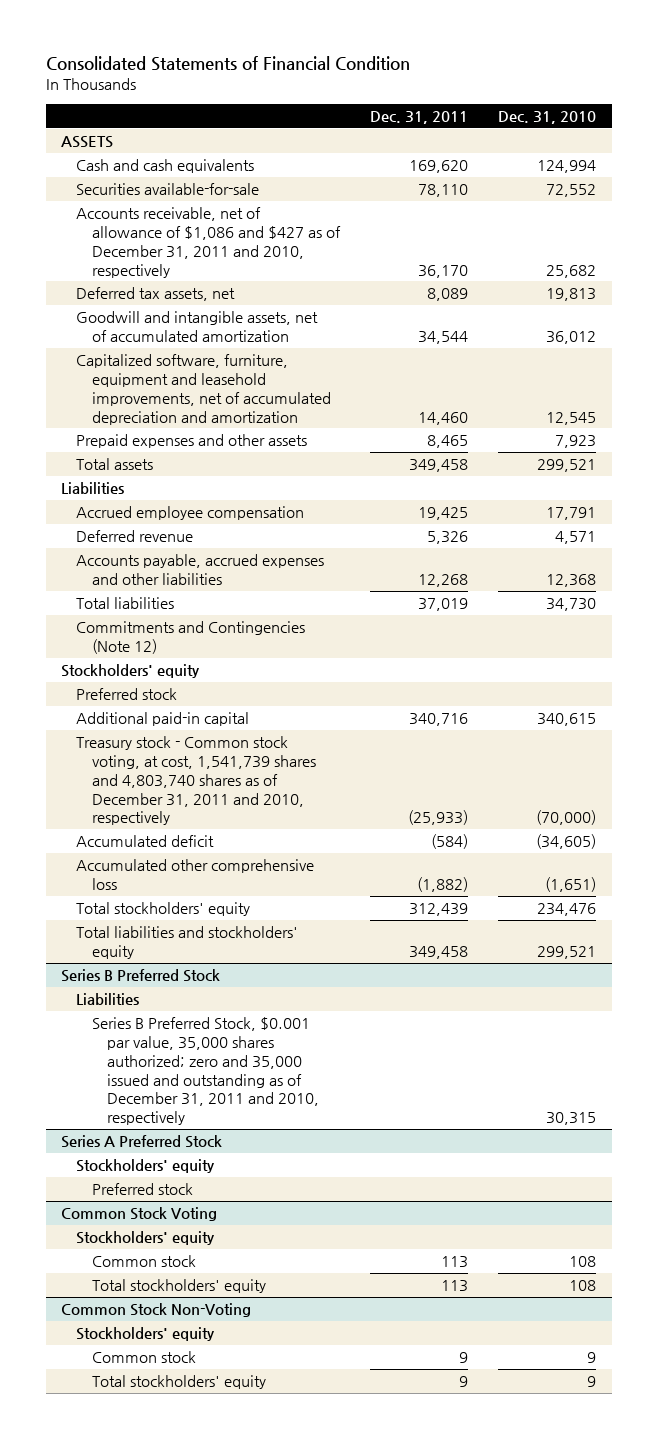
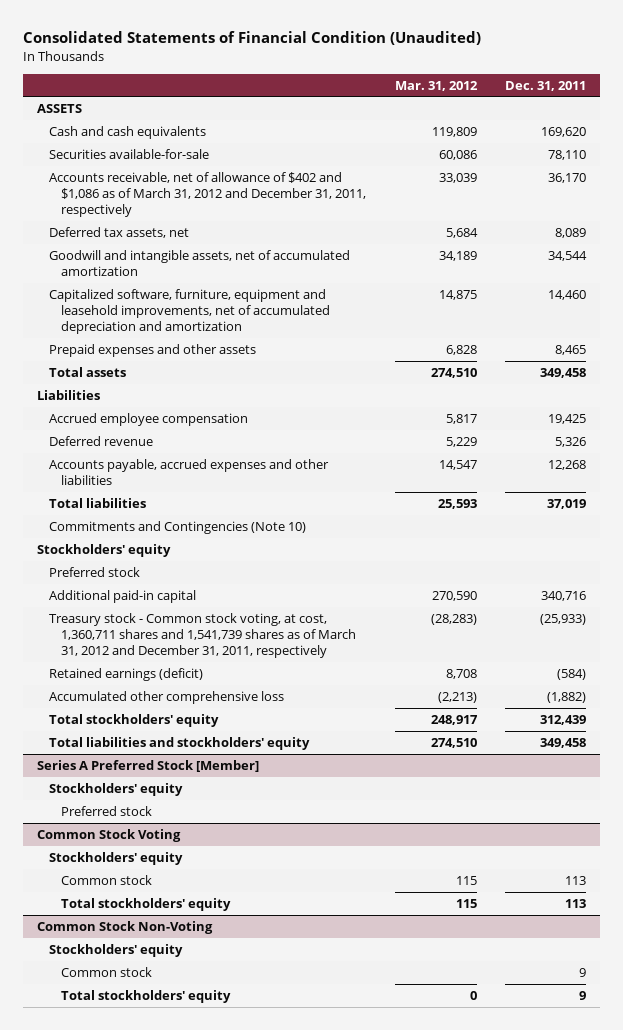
[45,55,410,71] Consolidated Statements of Financial Condition -> [23,31,482,46] Consolidated Statements of Financial Condition (Unaudited)
[498,111,597,125] Dec. 31, 2010 -> none
none -> [394,80,478,91] Mar. 31, 2012
[76,207,341,278] Accounts receivable, net of allowance of $1,086 and $427 as of December 31, 2011 and 2010, respectively -> [49,171,367,218] Accounts receivable, net of allowance of $402 and $1,086 as of March 31, 2012 and December 31, 2011, respectively
[76,621,306,654] Commitments and Contingencies (Note 12) -> [49,520,307,534] Commitments and Contingencies (Note 10)
[76,736,316,826] Treasury stock - Common stock voting, at cost, 1,541,739 shares and 4,803,740 shares as of December 31, 2011 and 2010, respectively -> [49,612,357,659] Treasury stock - Common stock voting, at cost, 1,360,711 shares and 1,541,739 shares as of March 31, 2012 and December 31, 2011, respectively
[76,835,215,848] Accumulated deficit -> [49,667,204,681] Retained earnings (deficit)
[60,969,220,983] Series B Preferred Stock -> none
[76,993,140,1006] Liabilities -> none
[91,1017,319,1126] Series B Preferred Stock, $0.001 par value, 35,000 shares authorized; zero and 35,000 issued and outstanding as of December 31, 2011 and 2010, respectively -> none
[60,1135,222,1149] Series A Preferred Stock -> [37,759,260,772] Series A Preferred Stock [Member]

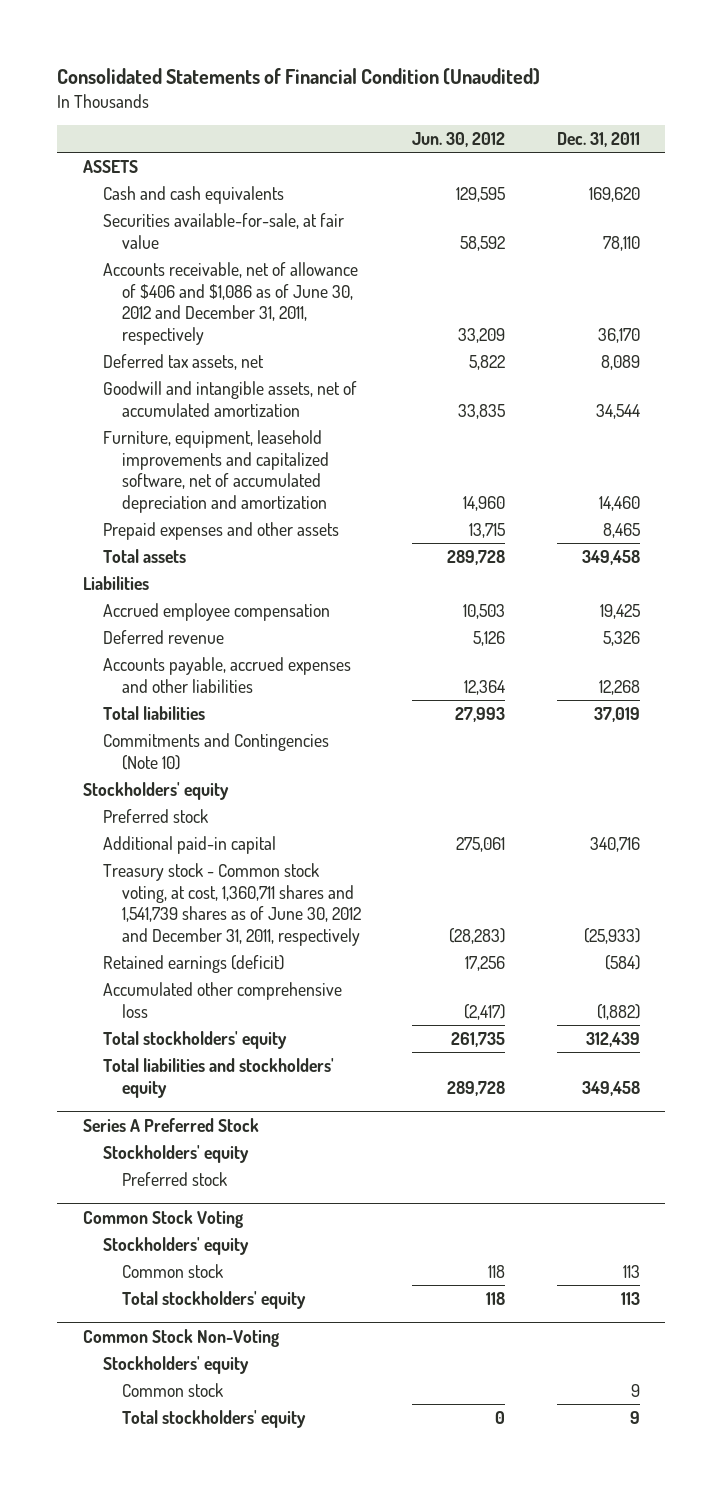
[394,80,478,91] Mar. 31, 2012 -> none
none -> [412,132,506,148] Jun. 30, 2012
[49,148,210,159] Securities available-for-sale -> [102,213,344,249] Securities available-for-sale, at fair value
[49,171,367,218] Accounts receivable, net of allowance of $402 and $1,086 as of March 31, 2012 and December 31, 2011, respectively -> [102,262,358,346] Accounts receivable, net of allowance of $406 and $1,086 as of June 30, 2012 and December 31, 2011, respectively
[49,288,331,335] Capitalized software, furniture, equipment and leasehold improvements, net of accumulated depreciation and amortization -> [102,430,330,514] Furniture, equipment, leasehold improvements and capitalized software, net of accumulated depreciation and amortization
[49,612,357,659] Treasury stock - Common stock voting, at cost, 1,360,711 shares and 1,541,739 shares as of March 31, 2012 and December 31, 2011, respectively -> [102,863,362,947] Treasury stock - Common stock voting, at cost, 1,360,711 shares and 1,541,739 shares as of June 30, 2012 and December 31, 2011, respectively
[37,759,260,772] Series A Preferred Stock [Member] -> [83,1117,260,1132] Series A Preferred Stock

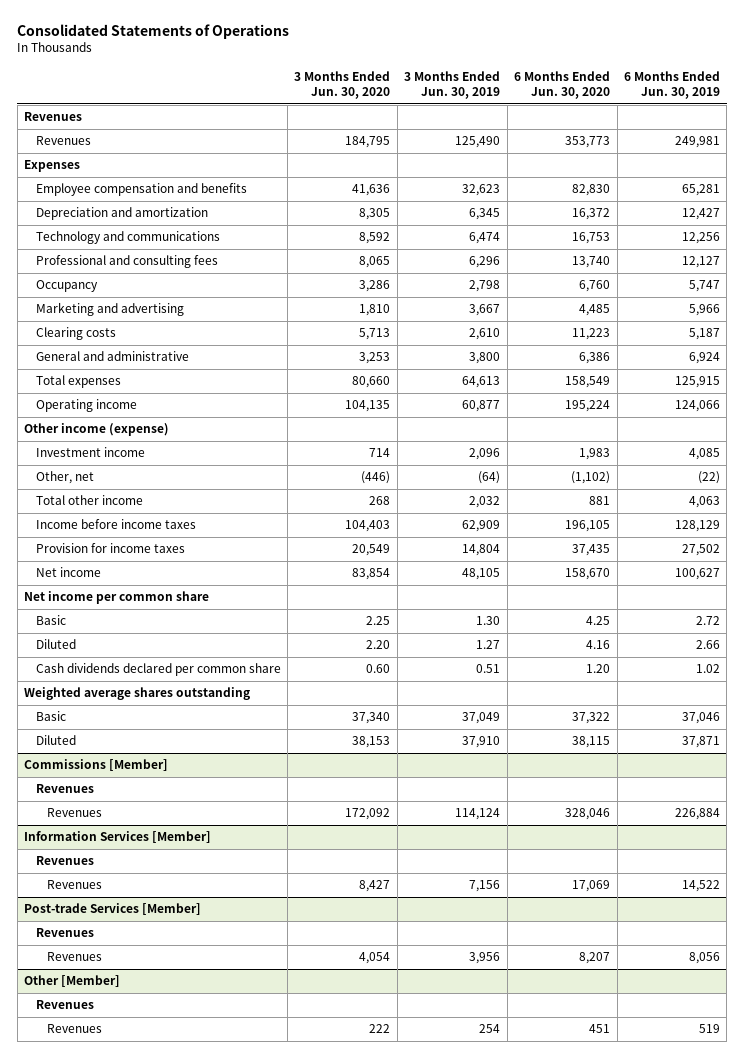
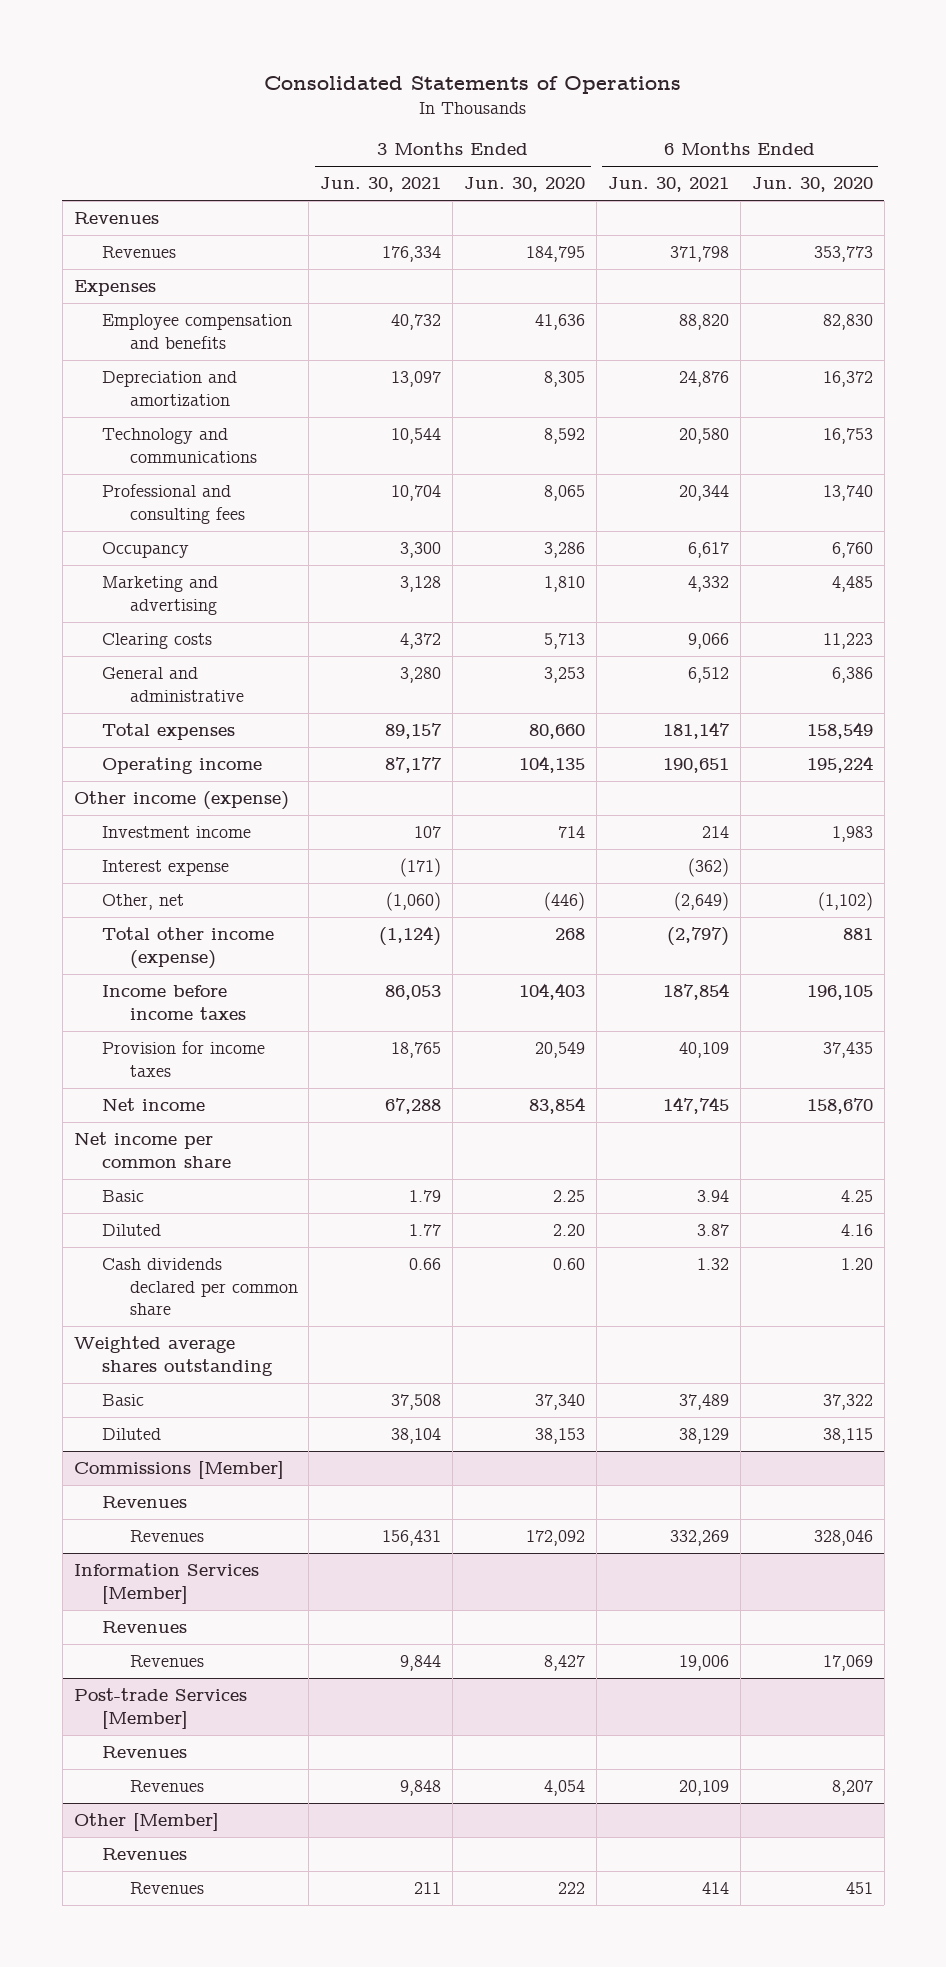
[404,70,501,100] 3 Months Ended Jun. 30, 2019 -> none
[623,70,720,100] 6 Months Ended Jun. 30, 2019 -> none
none -> [320,177,442,193] Jun. 30, 2021
none -> [607,177,729,193] Jun. 30, 2021
none -> [101,860,229,877] Interest expense
[35,495,143,506] Total other income -> [101,927,274,969] Total other income (expense)

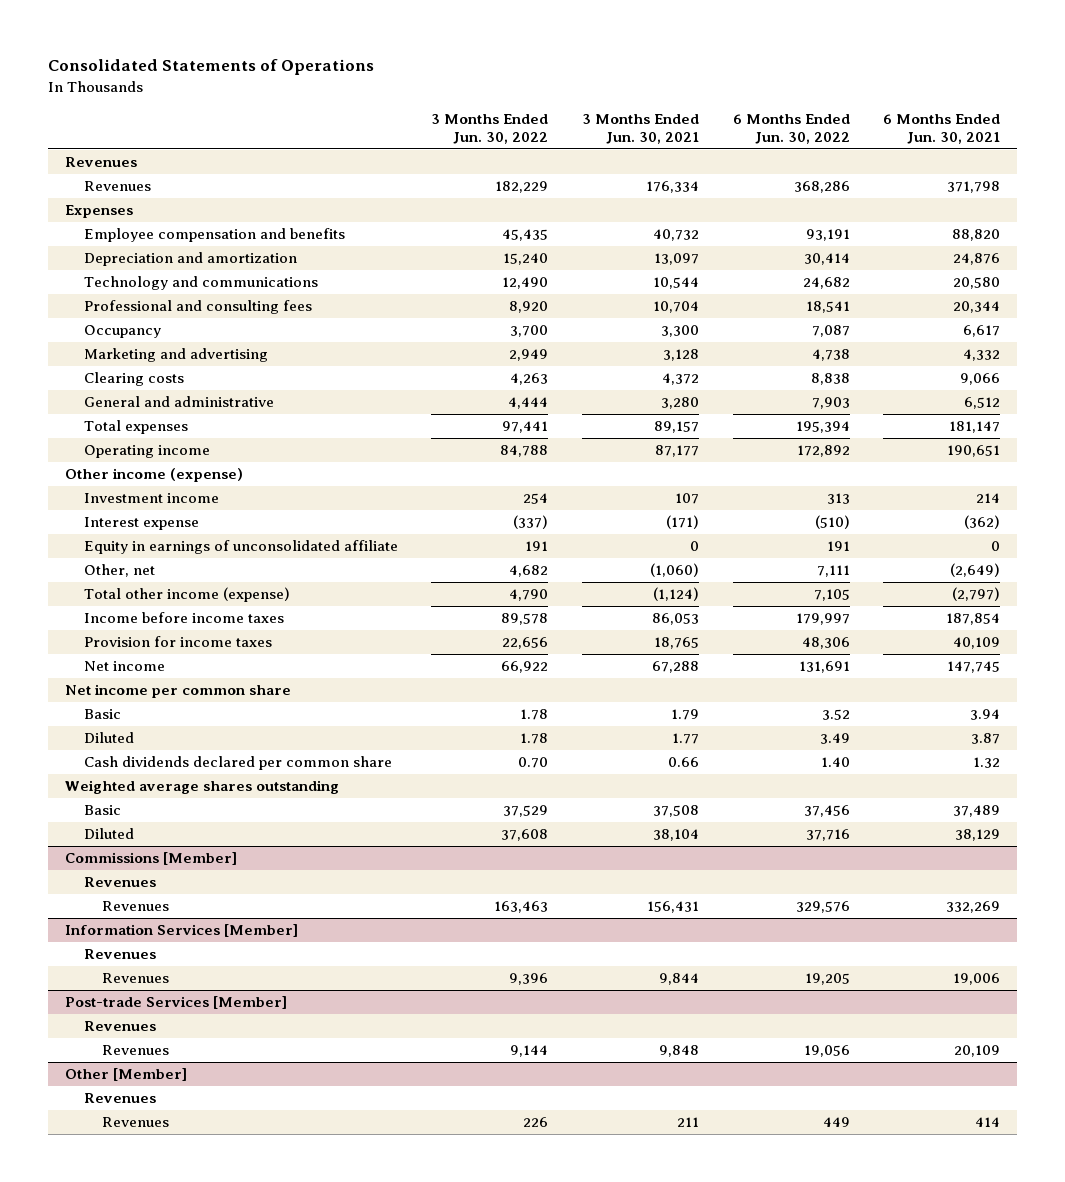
[464,177,586,193] Jun. 30, 2020 -> none
[751,177,873,193] Jun. 30, 2020 -> none
none -> [431,113,549,144] 3 Months Ended Jun. 30, 2022
none -> [732,113,850,144] 6 Months Ended Jun. 30, 2022
none -> [83,540,398,555] Equity in earnings of unconsolidated affiliate

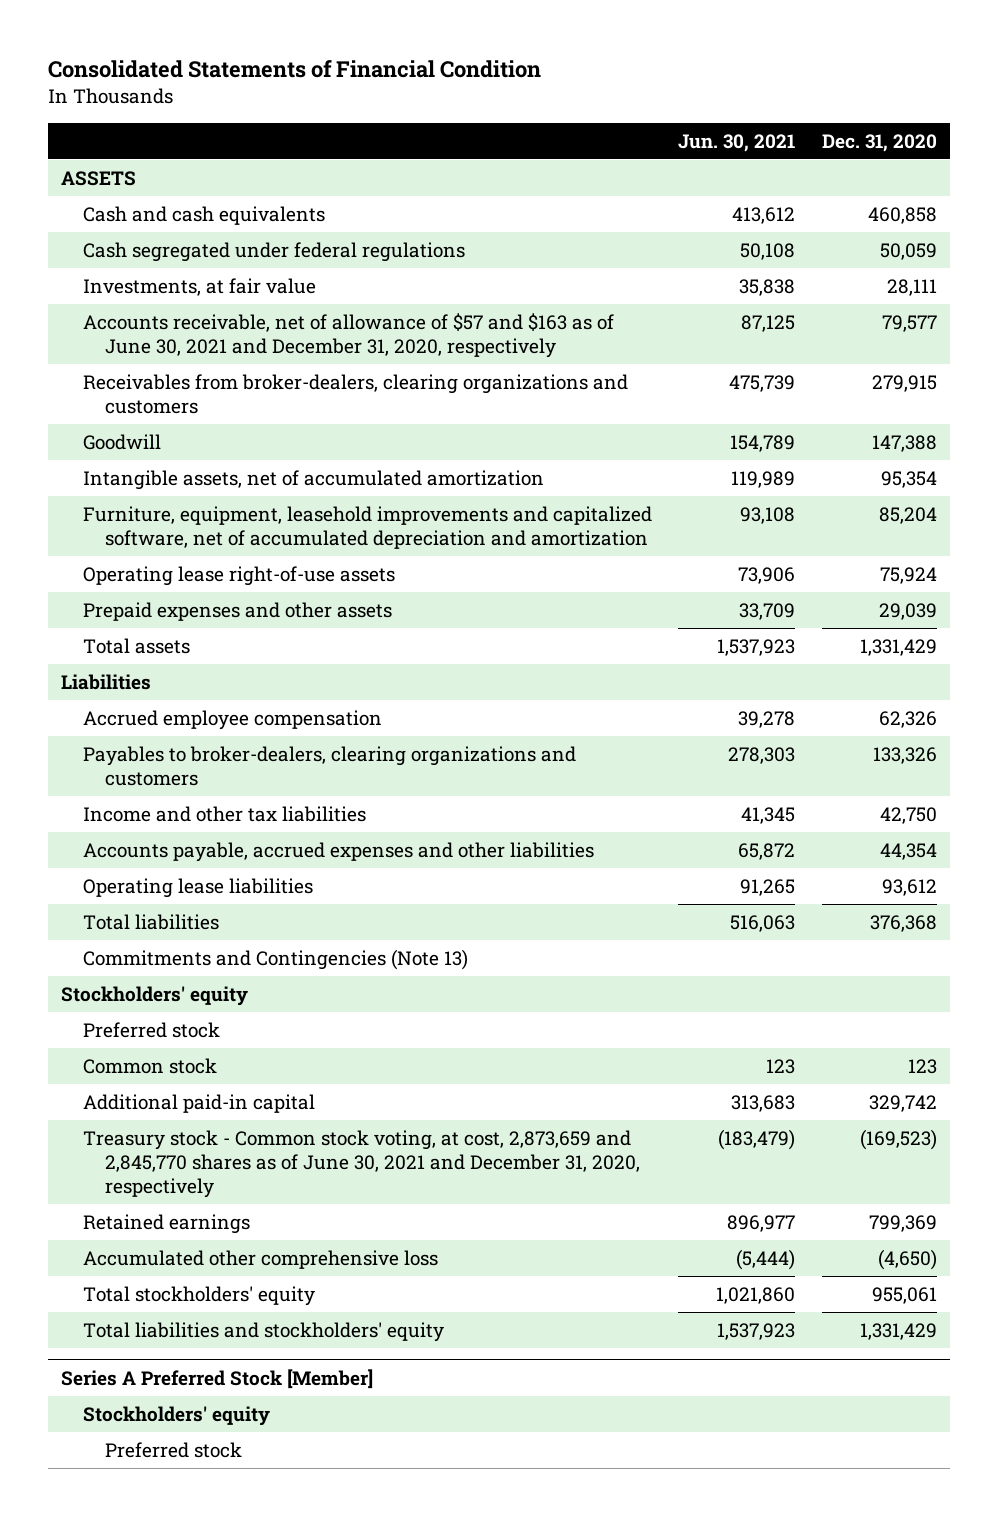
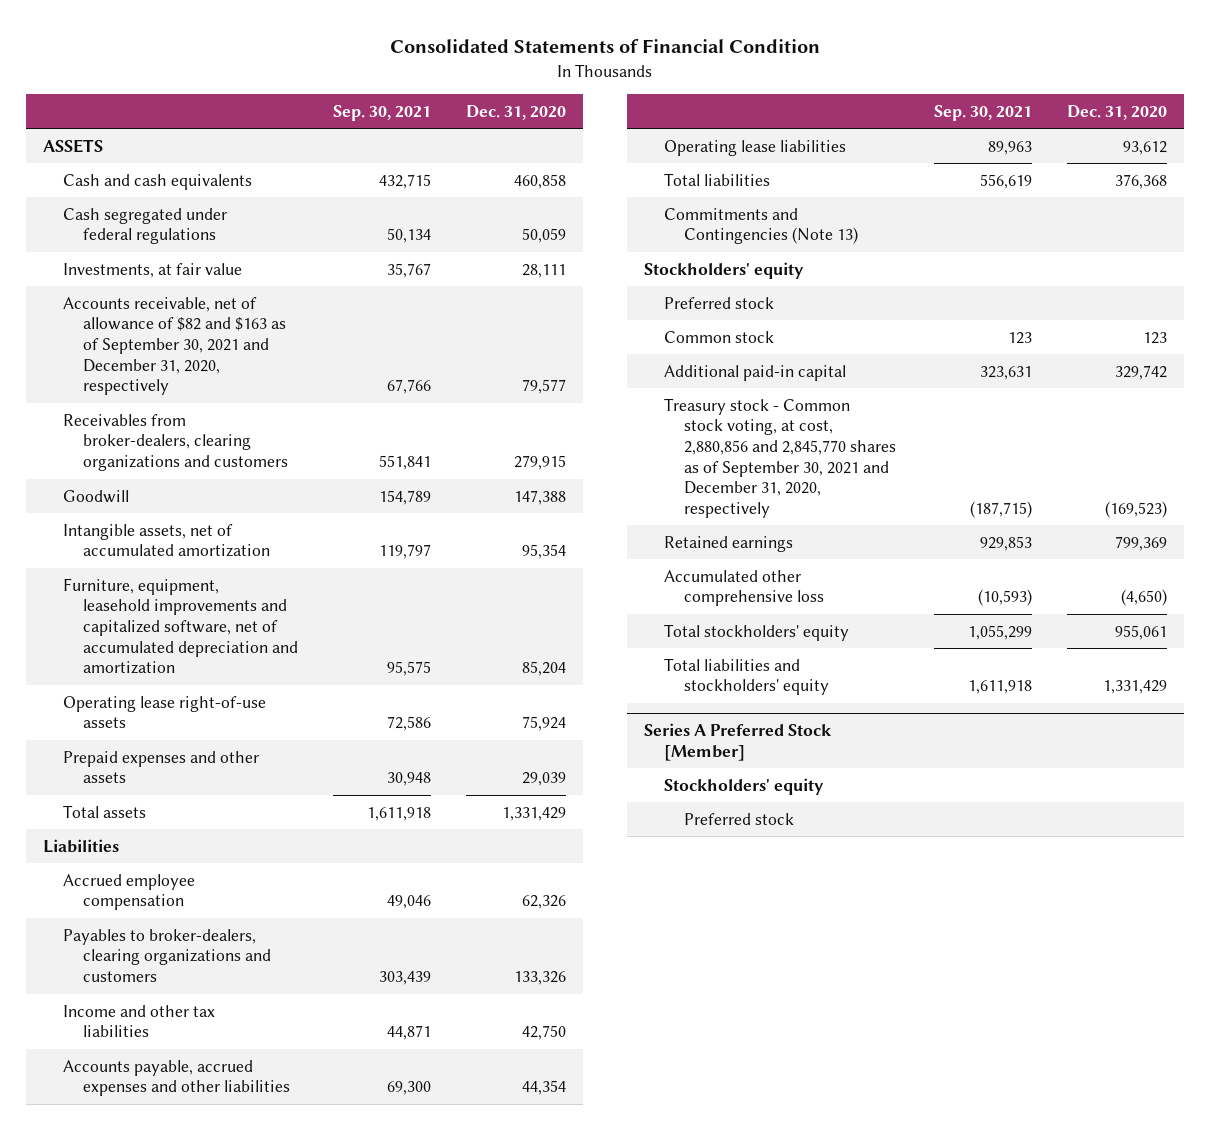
[678,133,796,152] Jun. 30, 2021 -> none
none -> [332,104,431,121] Sep. 30, 2021
[83,313,615,358] Accounts receivable, net of allowance of $57 and $163 as of June 30, 2021 and December 31, 2020, respectively -> [63,296,286,396] Accounts receivable, net of allowance of $82 and $163 as of September 30, 2021 and December 31, 2020, respectively
[83,1130,641,1198] Treasury stock - Common stock voting, at cost, 2,873,659 and 2,845,770 shares as of June 30, 2021 and December 31, 2020, respectively -> [664,397,896,518] Treasury stock - Common stock voting, at cost, 2,880,856 and 2,845,770 shares as of September 30, 2021 and December 31, 2020, respectively

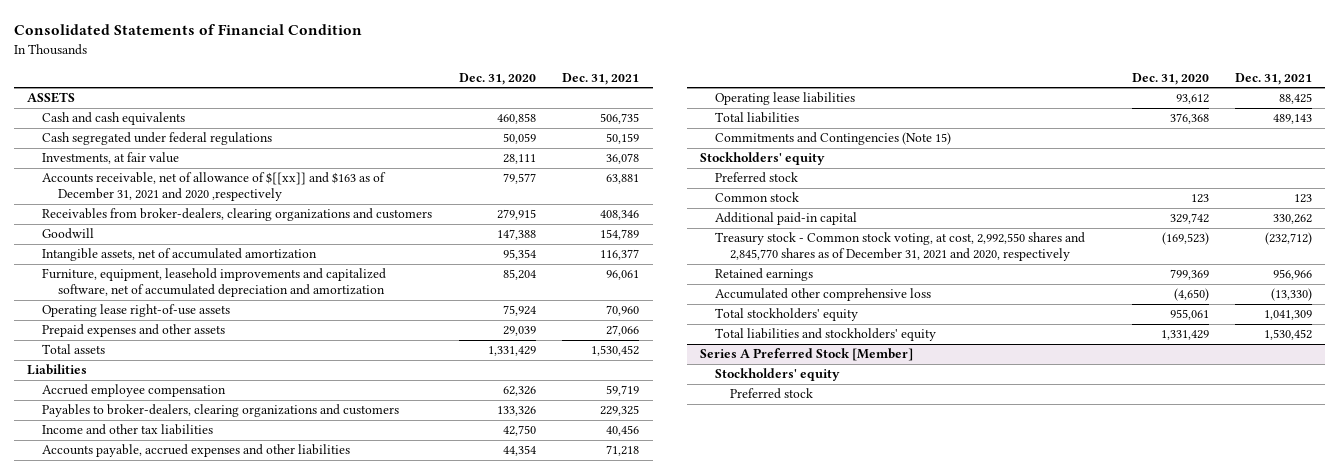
[332,104,431,121] Sep. 30, 2021 -> none
none -> [562,72,640,85] Dec. 31, 2021
[63,296,286,396] Accounts receivable, net of allowance of $82 and $163 as of September 30, 2021 and December 31, 2020, respectively -> [42,172,387,202] Accounts receivable, net of allowance of $[[xx]] and $163 as of December 31, 2021 and 2020 ,respectively
[664,207,858,245] Commitments and Contingencies (Note 13) -> [715,132,952,146] Commitments and Contingencies (Note 15)
[664,397,896,518] Treasury stock - Common stock voting, at cost, 2,880,856 and 2,845,770 shares as of September 30, 2021 and December 31, 2020, respectively -> [715,232,1086,262] Treasury stock - Common stock voting, at cost, 2,992,550 shares and 2,845,770 shares as of December 31, 2021 and 2020, respectively

